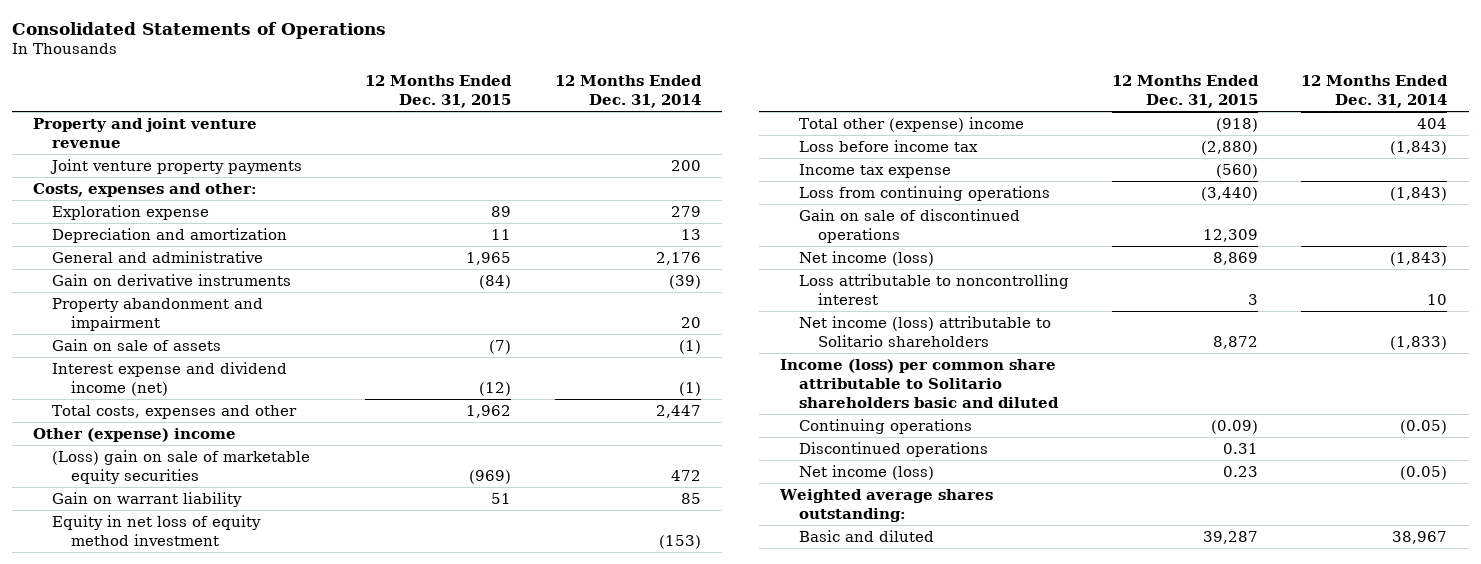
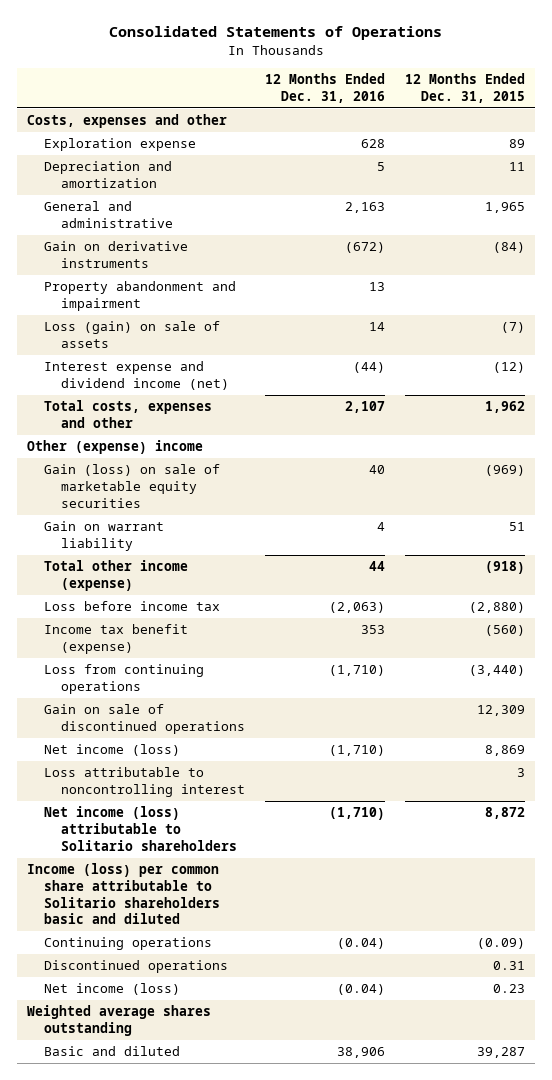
[554,75,702,109] 12 Months Ended Dec. 31, 2014 -> none
none -> [265,73,386,104] 12 Months Ended Dec. 31, 2016
[33,118,258,148] Property and joint venture revenue -> none
[50,159,303,175] Joint venture property payments -> none
[33,183,258,198] Costs, expenses and other: -> [27,114,228,129] Costs, expenses and other
[52,339,222,352] Gain on sale of assets -> [44,321,221,349] Loss (gain) on sale of assets
[52,450,311,484] (Loss) gain on sale of marketable equity securities -> [44,464,221,508] Gain (loss) on sale of marketable equity securities
[52,515,262,546] Equity in net loss of equity method investment -> none
[799,117,1025,133] Total other (expense) income -> [44,560,189,592] Total other income (expense)
[799,164,952,179] Income tax expense -> [44,624,189,655] Income tax benefit (expense)
[779,489,994,522] Weighted average shares outstanding: -> [27,1005,212,1037] Weighted average shares outstanding

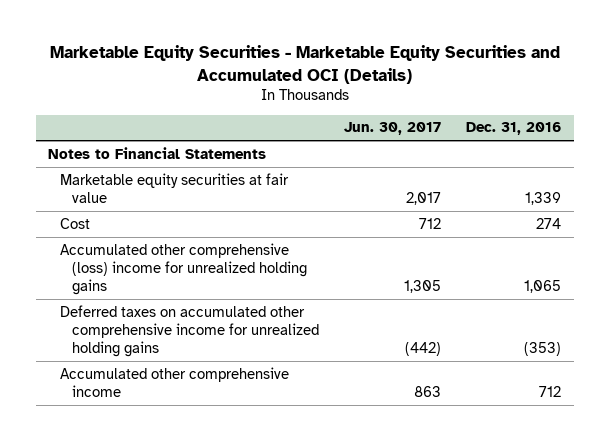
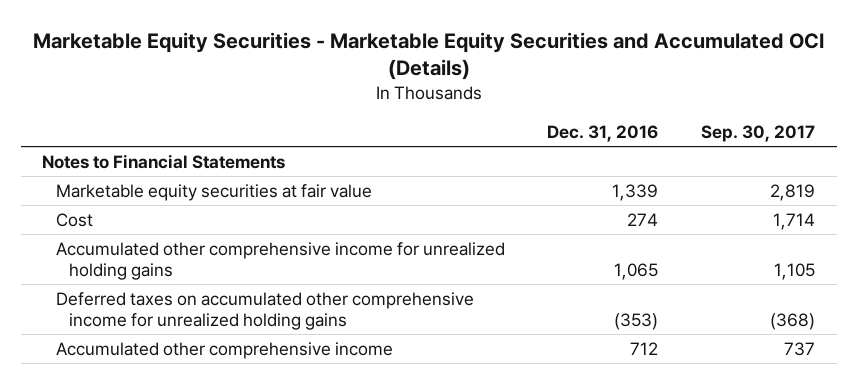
[343,122,441,136] Jun. 30, 2017 -> none
none -> [701,124,816,142] Sep. 30, 2017
[60,242,307,295] Accumulated other comprehensive (loss) income for unrealized holding gains -> [55,241,505,280] Accumulated other comprehensive income for unrealized holding gains

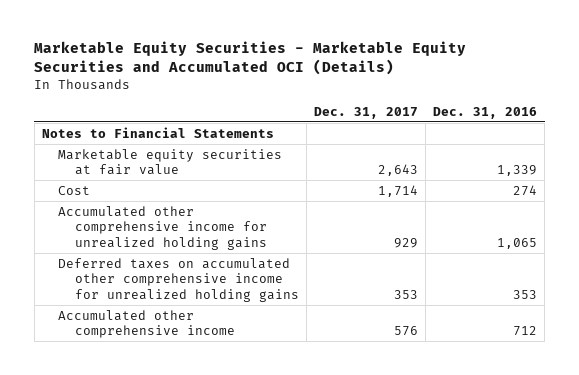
[701,124,816,142] Sep. 30, 2017 -> none
none -> [314,106,419,119] Dec. 31, 2017
[614,312,659,330] (353) -> [513,289,538,299] 353

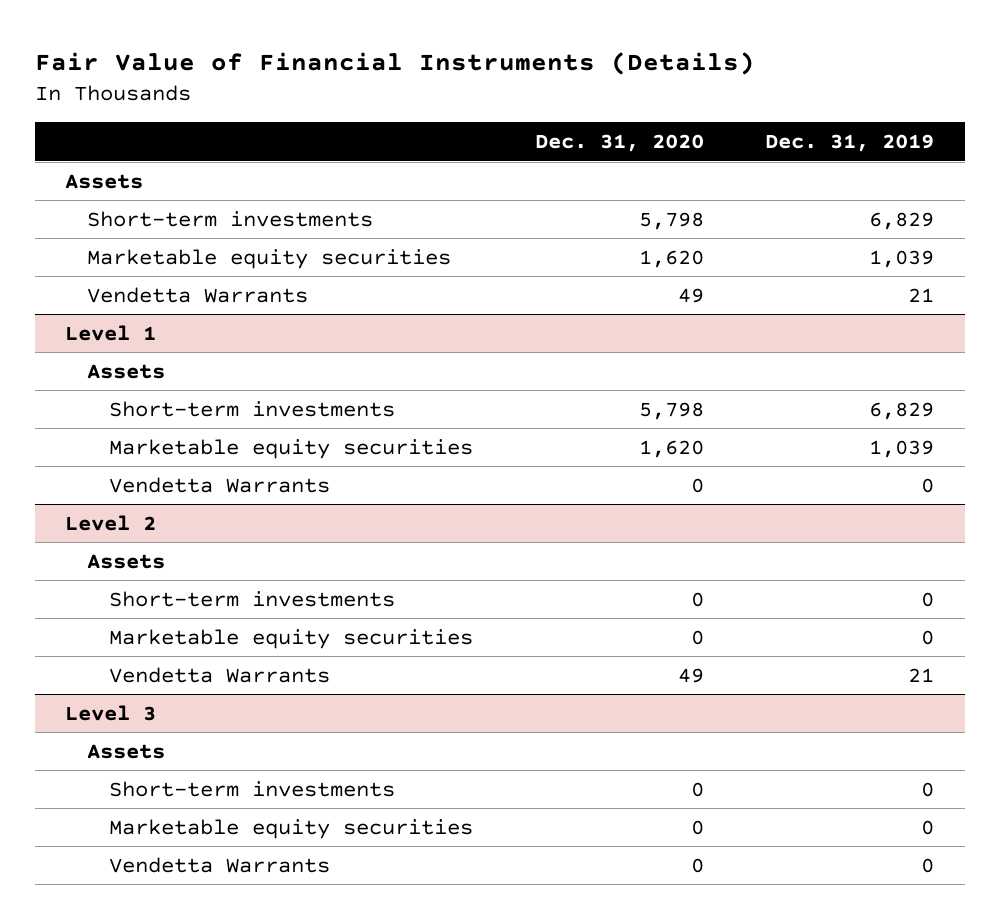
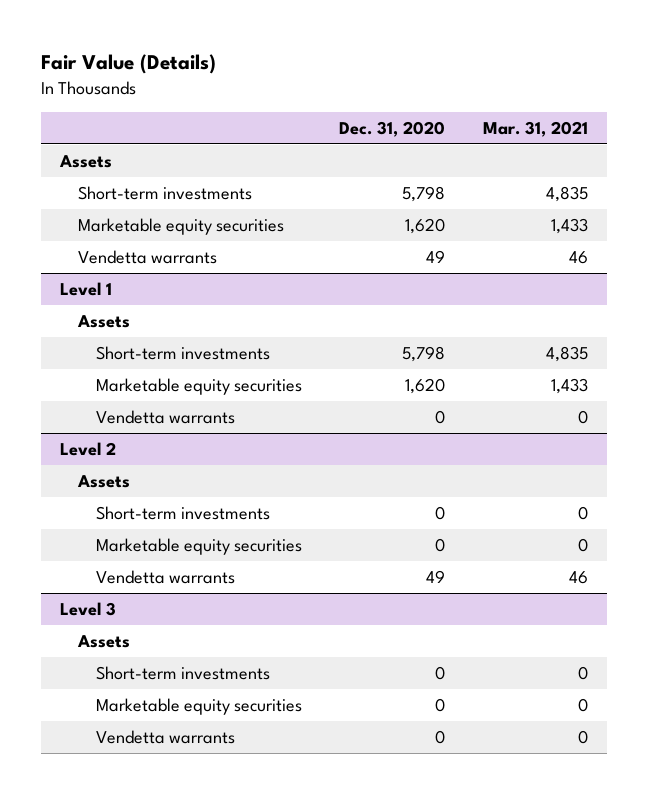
[34,51,755,75] Fair Value of Financial Instruments (Details) -> [40,54,216,75] Fair Value (Details)
[765,134,935,153] Dec. 31, 2019 -> none
none -> [482,120,588,137] Mar. 31, 2021
[87,286,309,303] Vendetta Warrants -> [77,249,217,264] Vendetta warrants
[109,476,331,493] Vendetta Warrants -> [95,409,235,424] Vendetta warrants
[109,666,331,683] Vendetta Warrants -> [95,569,235,584] Vendetta warrants
[109,856,331,873] Vendetta Warrants -> [95,729,235,744] Vendetta warrants

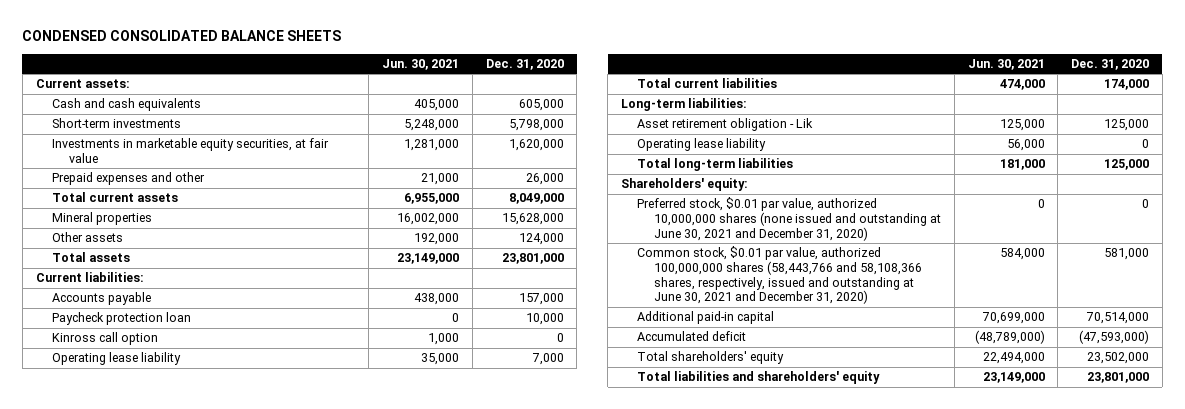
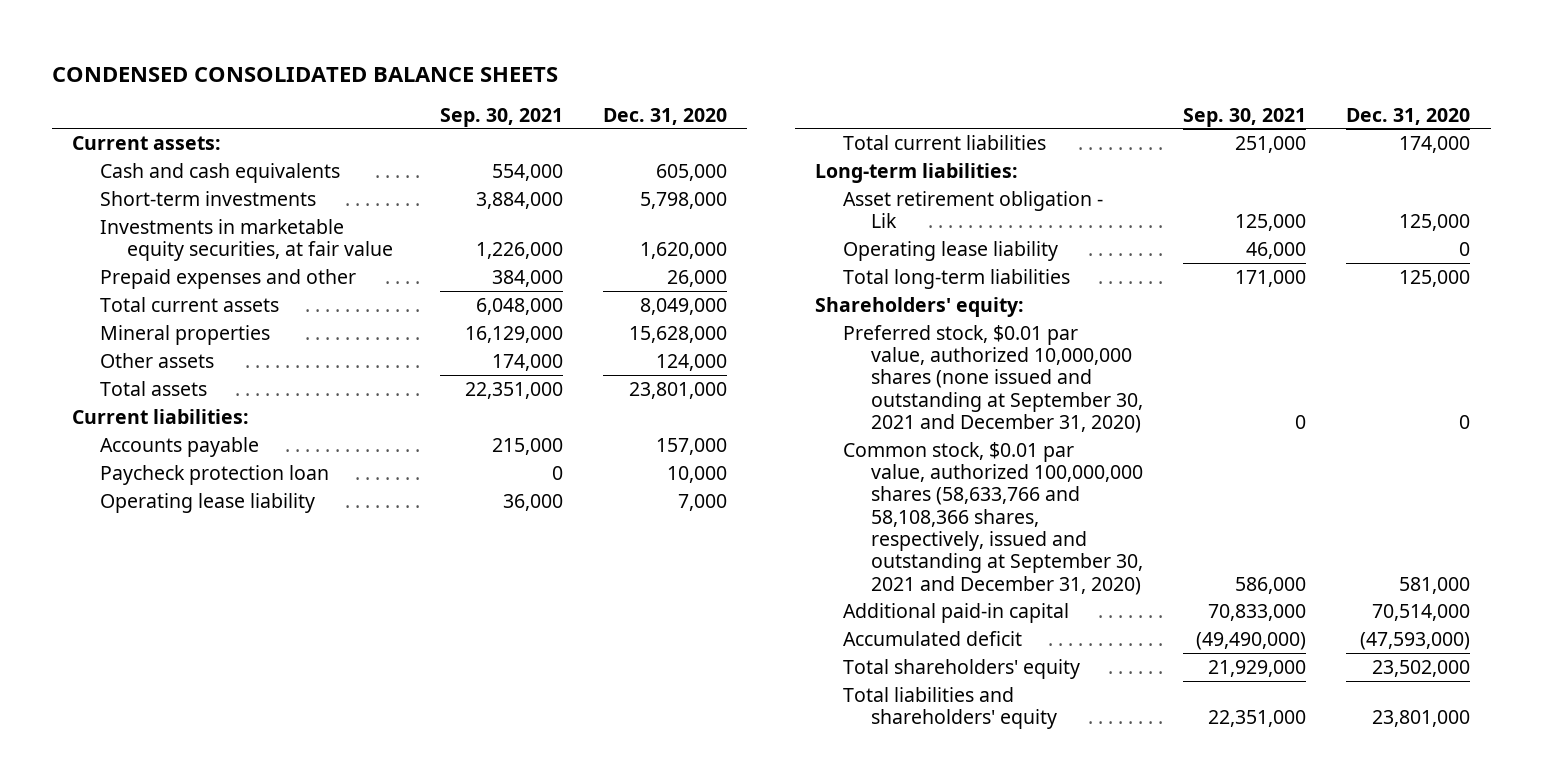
[382,58,460,70] Jun. 30, 2021 -> none
none -> [439,107,563,127] Sep. 30, 2021
[52,332,159,346] Kinross call option -> none
[637,197,941,241] Preferred stock, $0.01 par value, authorized 10,000,000 shares (none issued and outstanding at June 30, 2021 and December 31, 2020) -> [843,324,1143,433] Preferred stock, $0.01 par value, authorized 10,000,000 shares (none issued and outstanding at September 30, 2021 and December 31, 2020)
[637,246,922,305] Common stock, $0.01 par value, authorized 100,000,000 shares (58,443,766 and 58,108,366 shares, respectively, issued and outstanding at June 30, 2021 and December 31, 2020) -> [843,441,1143,595] Common stock, $0.01 par value, authorized 100,000,000 shares (58,633,766 and 58,108,366 shares, respectively, issued and outstanding at September 30, 2021 and December 31, 2020)

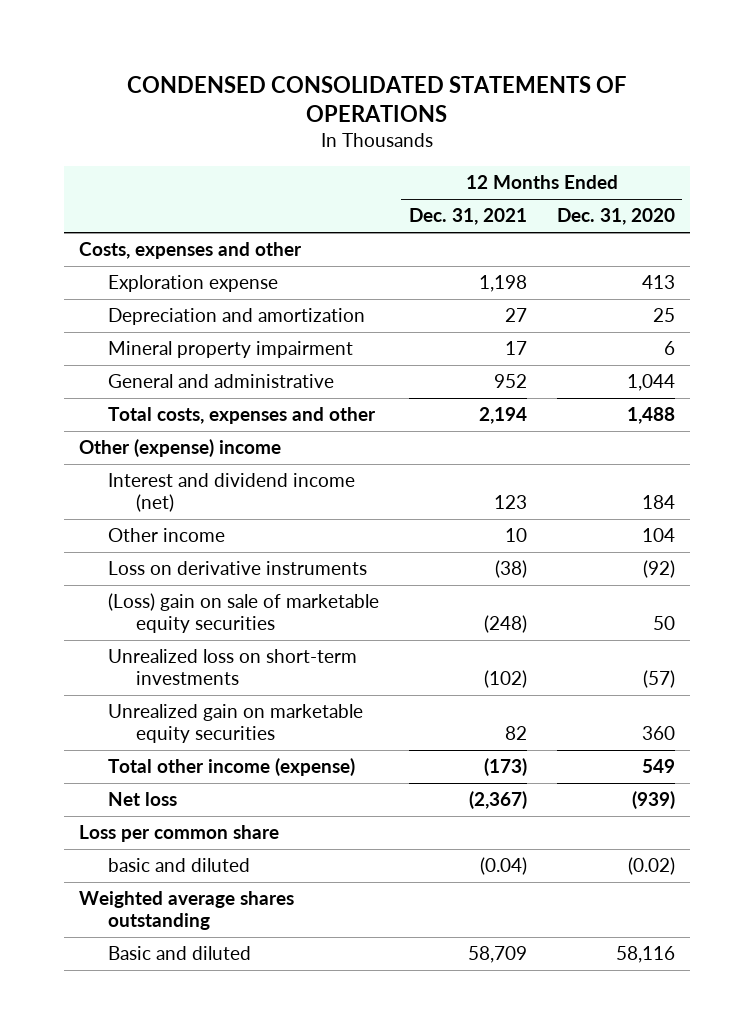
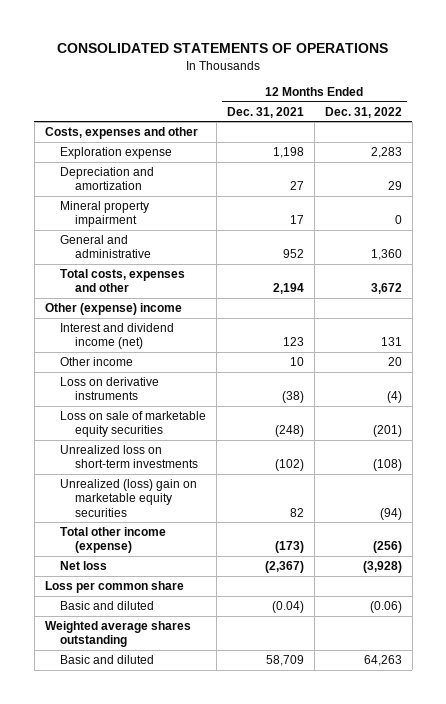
[126,75,626,122] CONDENSED CONSOLIDATED STATEMENTS OF OPERATIONS -> [57,43,389,54] CONSOLIDATED STATEMENTS OF OPERATIONS
[556,208,675,226] Dec. 31, 2020 -> none
none -> [324,106,402,118] Dec. 31, 2022
[107,593,379,634] (Loss) gain on sale of marketable equity securities -> [59,411,206,438] Loss on sale of marketable equity securities
[107,704,363,744] Unrealized gain on marketable equity securities -> [59,479,197,517] Unrealized (loss) gain on marketable equity securities
[107,858,250,873] basic and diluted -> [59,601,154,611] Basic and diluted

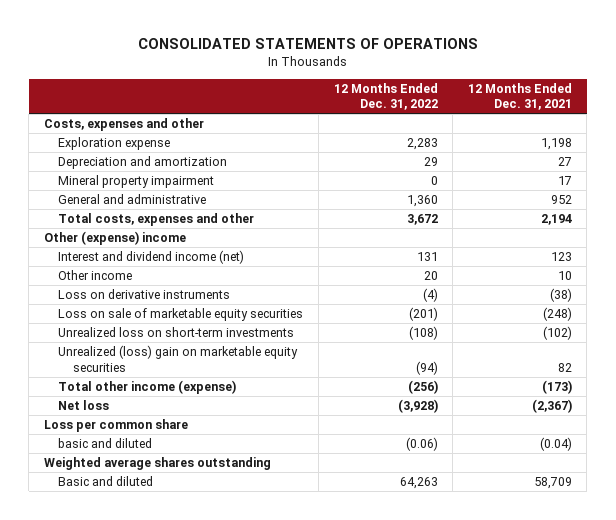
[59,601,154,611] Basic and diluted -> [58,438,153,449] basic and diluted

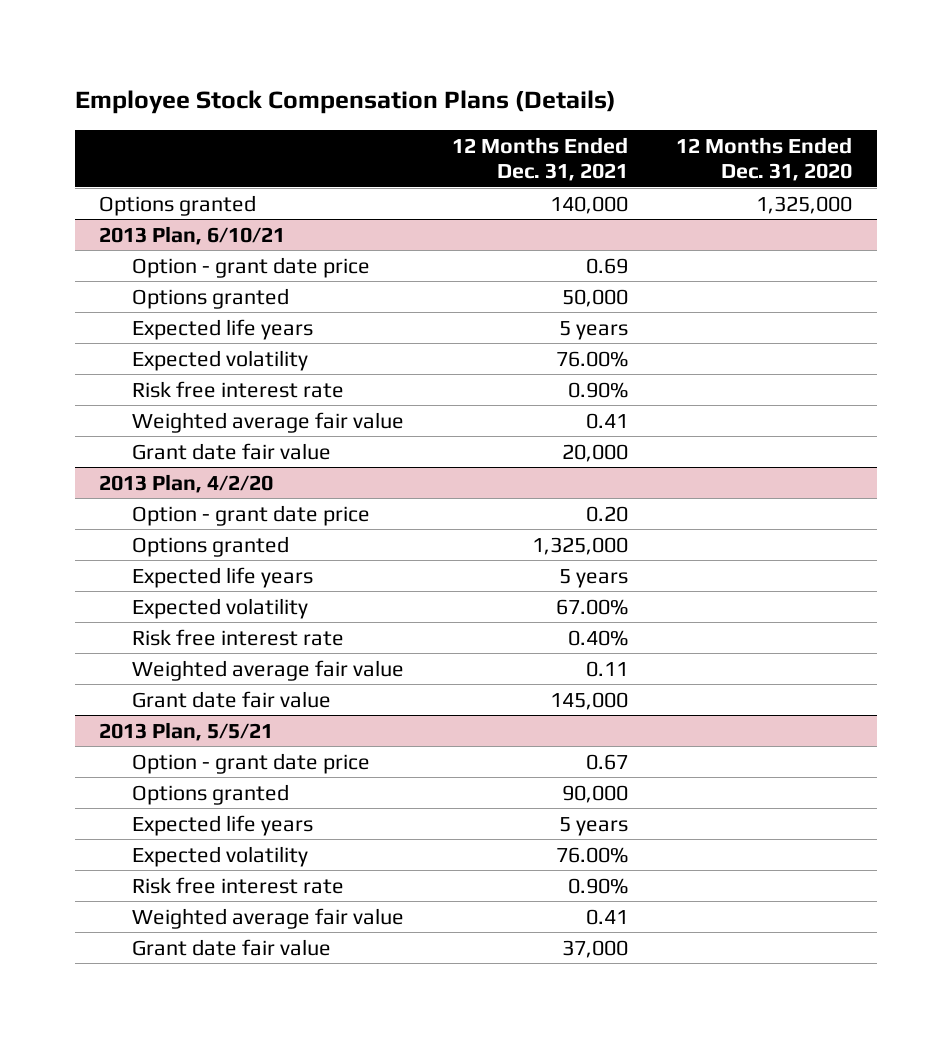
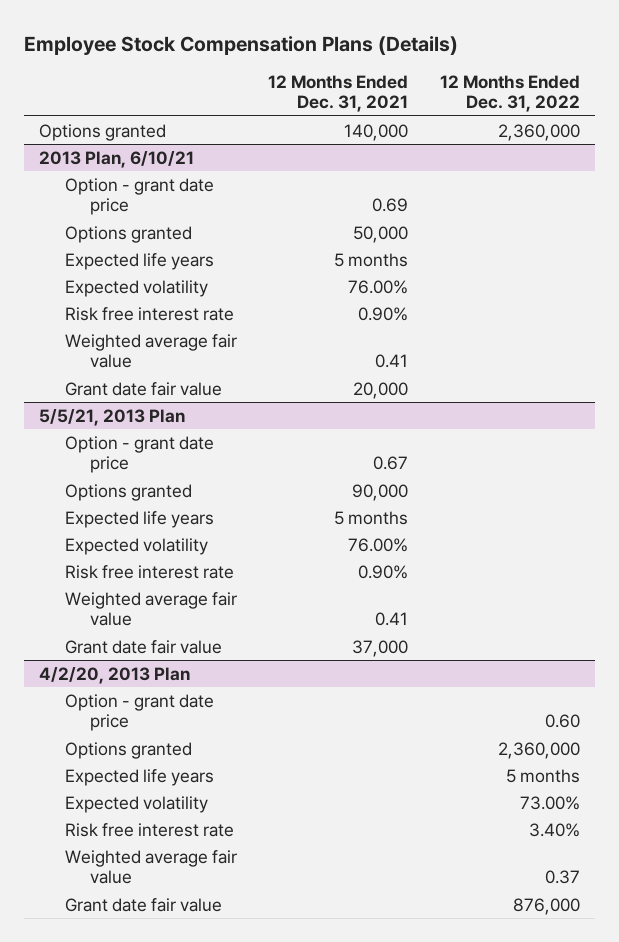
[676,136,853,181] 12 Months Ended Dec. 31, 2020 -> none
none -> [439,75,580,113] 12 Months Ended Dec. 31, 2022
[559,320,629,340] 5 years -> [334,252,409,267] 5 months
[98,473,273,493] 2013 Plan, 4/2/20 -> none
[131,504,370,526] Option - grant date price -> none
[131,535,289,557] Options granted -> none
[131,566,313,588] Expected life years -> none
[131,597,308,619] Expected volatility -> none
[131,628,344,646] Risk free interest rate -> none
[131,659,404,681] Weighted average fair value -> none
[131,690,331,708] Grant date fair value -> none
[98,721,273,741] 2013 Plan, 5/5/21 -> [39,408,186,426] 5/5/21, 2013 Plan
[559,816,629,836] 5 years -> [334,510,409,525] 5 months
none -> [39,666,191,684] 4/2/20, 2013 Plan
none -> [64,693,214,732] Option - grant date price
none -> [64,741,192,759] Options granted
none -> [64,768,214,786] Expected life years
none -> [64,795,208,813] Expected volatility
none -> [64,822,234,837] Risk free interest rate
none -> [64,849,237,885] Weighted average fair value
none -> [64,897,222,912] Grant date fair value

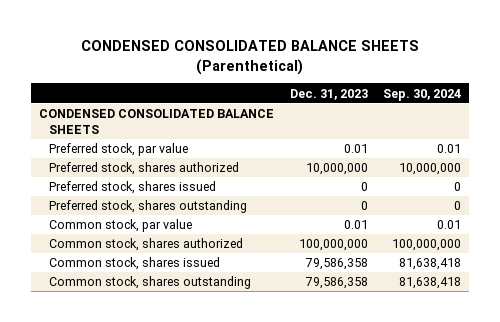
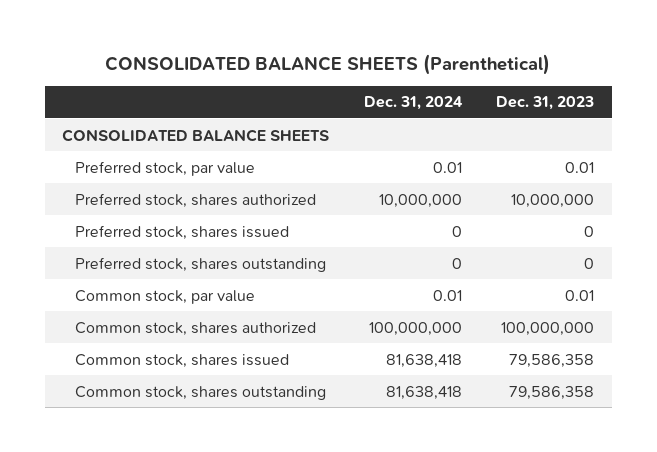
[81,39,420,75] CONDENSED CONSOLIDATED BALANCE SHEETS (Parenthetical) -> [105,53,551,75] CONSOLIDATED BALANCE SHEETS (Parenthetical)
[383,88,462,101] Sep. 30, 2024 -> none
none -> [363,96,463,111] Dec. 31, 2024
[39,109,275,135] CONDENSED CONSOLIDATED BALANCE SHEETS -> [62,128,330,142] CONSOLIDATED BALANCE SHEETS

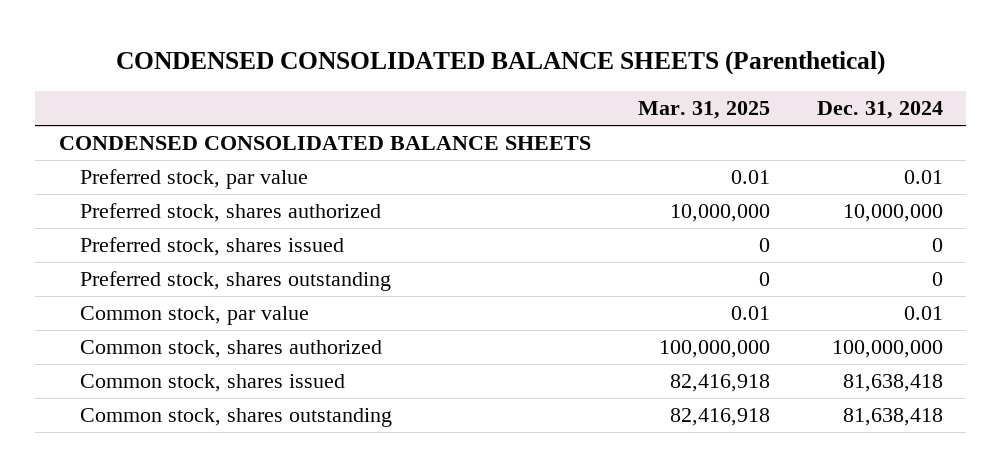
[105,53,551,75] CONSOLIDATED BALANCE SHEETS (Parenthetical) -> [115,51,885,76] CONDENSED CONSOLIDATED BALANCE SHEETS (Parenthetical)
[496,96,595,111] Dec. 31, 2023 -> none
none -> [637,101,770,120] Mar. 31, 2025
[62,128,330,142] CONSOLIDATED BALANCE SHEETS -> [58,136,591,151] CONDENSED CONSOLIDATED BALANCE SHEETS

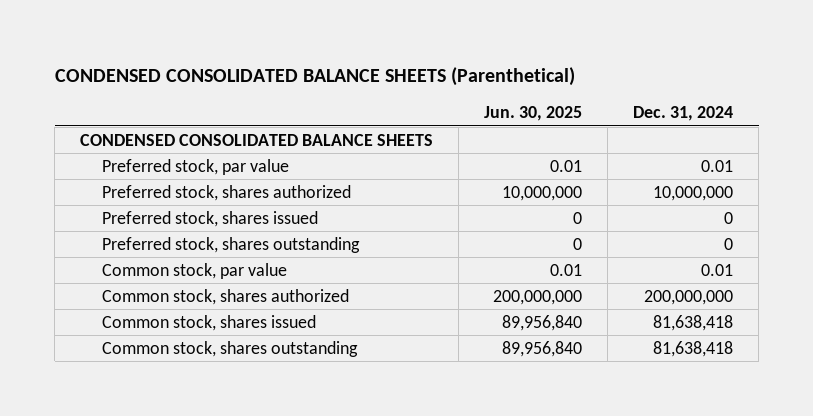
[637,101,770,120] Mar. 31, 2025 -> none
none -> [484,106,583,122] Jun. 30, 2025
[831,340,943,359] 100,000,000 -> [644,289,734,305] 200,000,000

